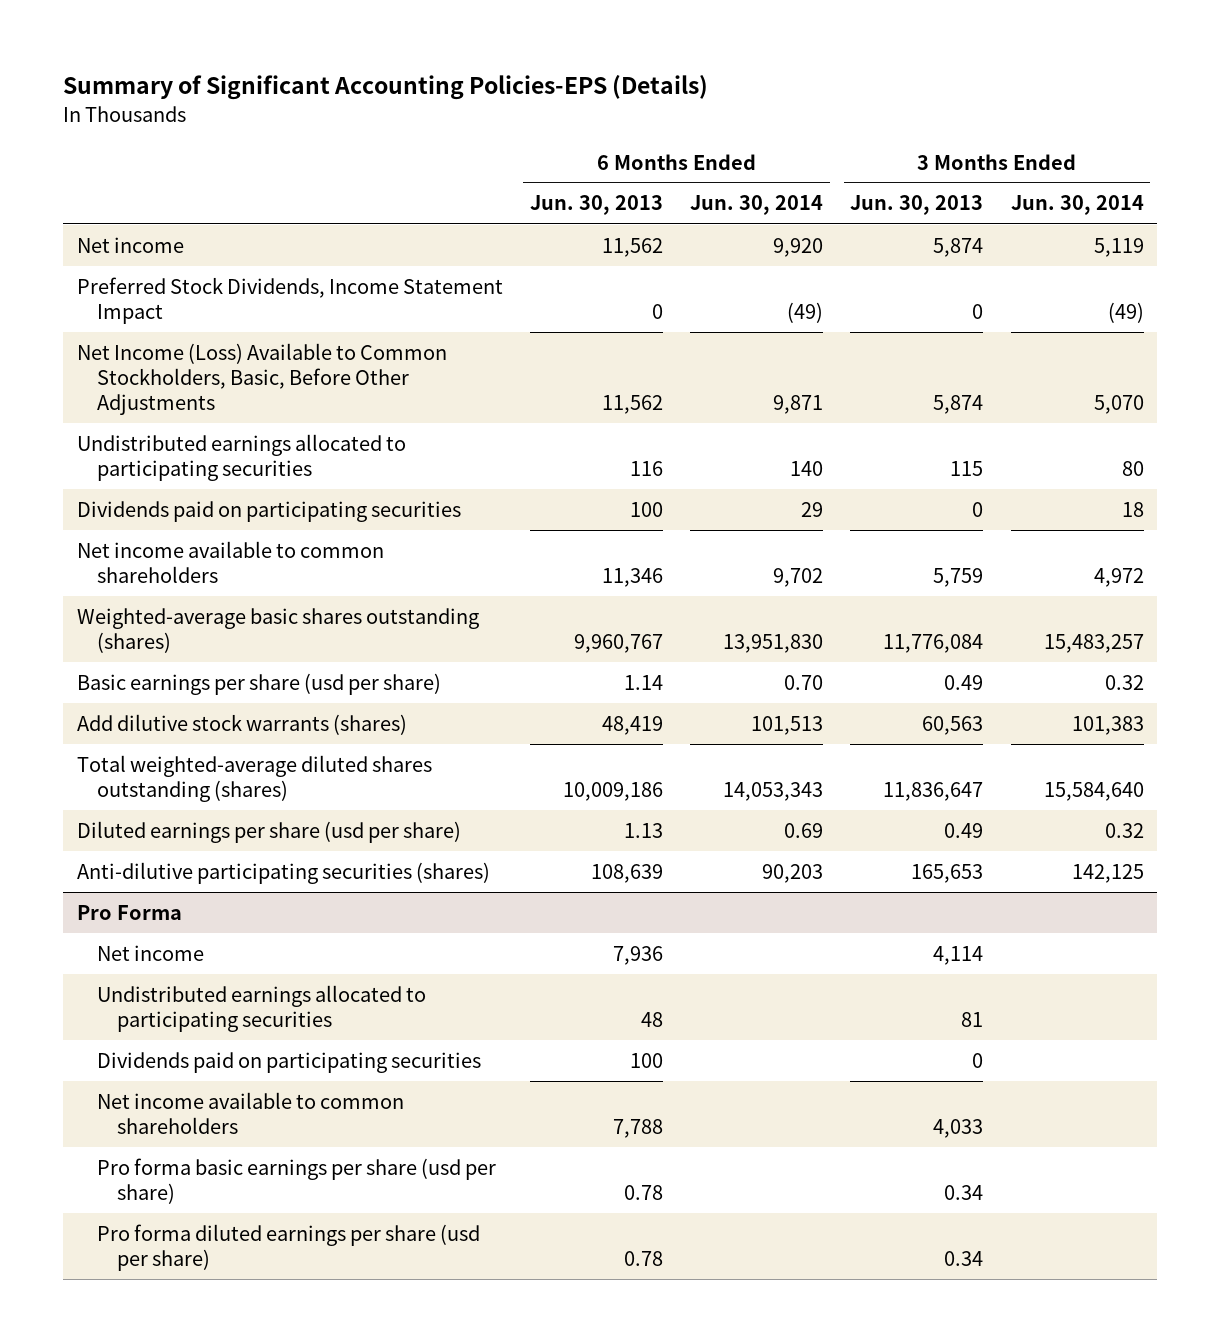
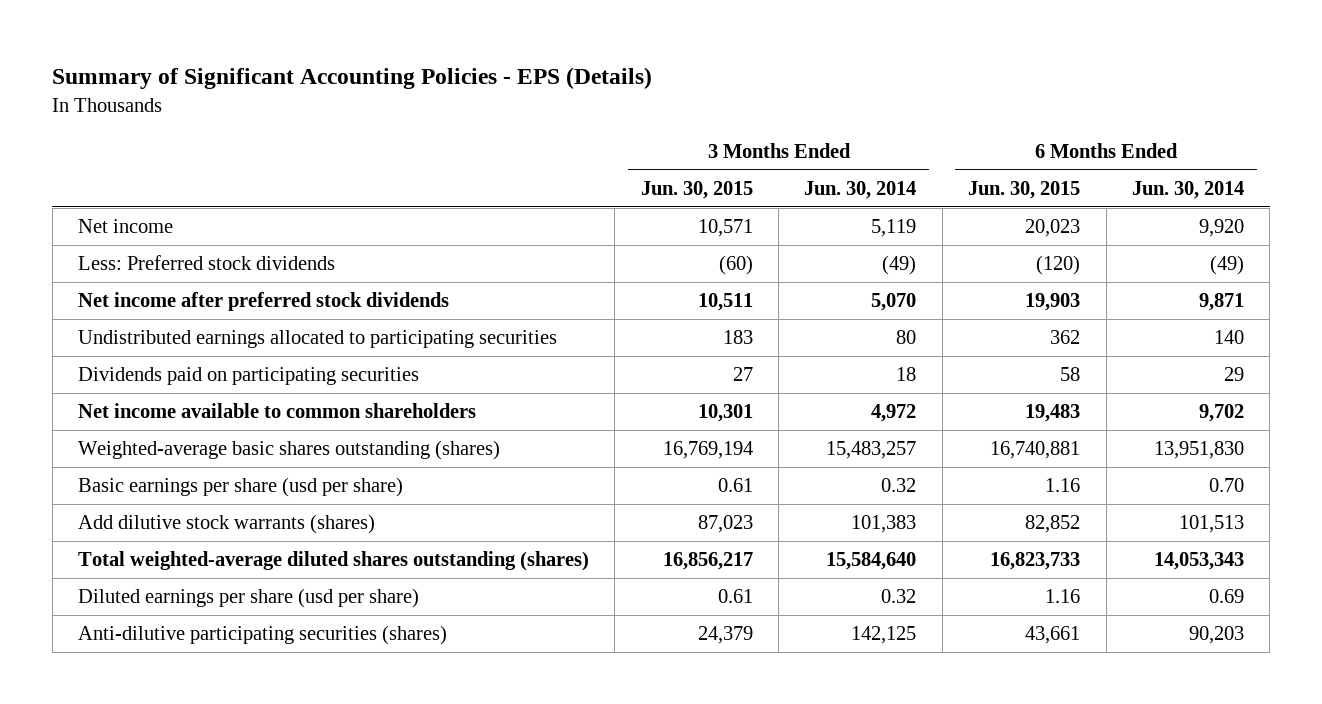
[63,75,709,101] Summary of Significant Accounting Policies-EPS (Details) -> [52,67,653,90] Summary of Significant Accounting Policies - EPS (Details)
[529,195,663,216] Jun. 30, 2013 -> none
[850,195,984,216] Jun. 30, 2013 -> none
none -> [640,180,753,199] Jun. 30, 2015
none -> [968,180,1081,199] Jun. 30, 2015
[76,276,503,324] Preferred Stock Dividends, Income Statement Impact -> [77,255,335,271] Less: Preferred stock dividends
[76,342,447,415] Net Income (Loss) Available to Common Stockholders, Basic, Before Other Adjustments -> [77,292,449,312] Net income after preferred stock dividends
[76,904,182,920] Pro Forma -> none
[97,944,205,961] Net income -> none
[97,984,427,1032] Undistributed earnings allocated to participating securities -> none
[97,1051,482,1073] Dividends paid on participating securities -> none
[97,1091,405,1134] Net income available to common shareholders -> none
[97,1157,497,1204] Pro forma basic earnings per share (usd per share) -> none
[97,1223,481,1271] Pro forma diluted earnings per share (usd per share) -> none

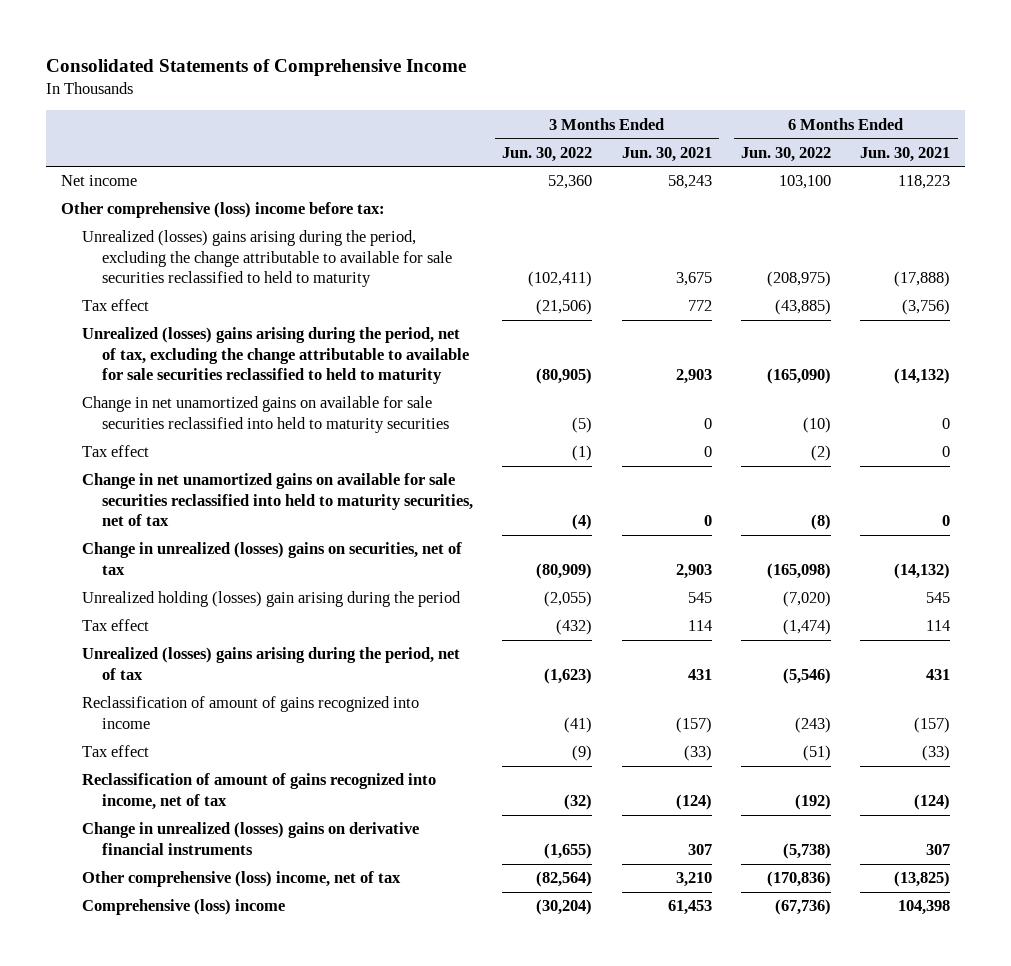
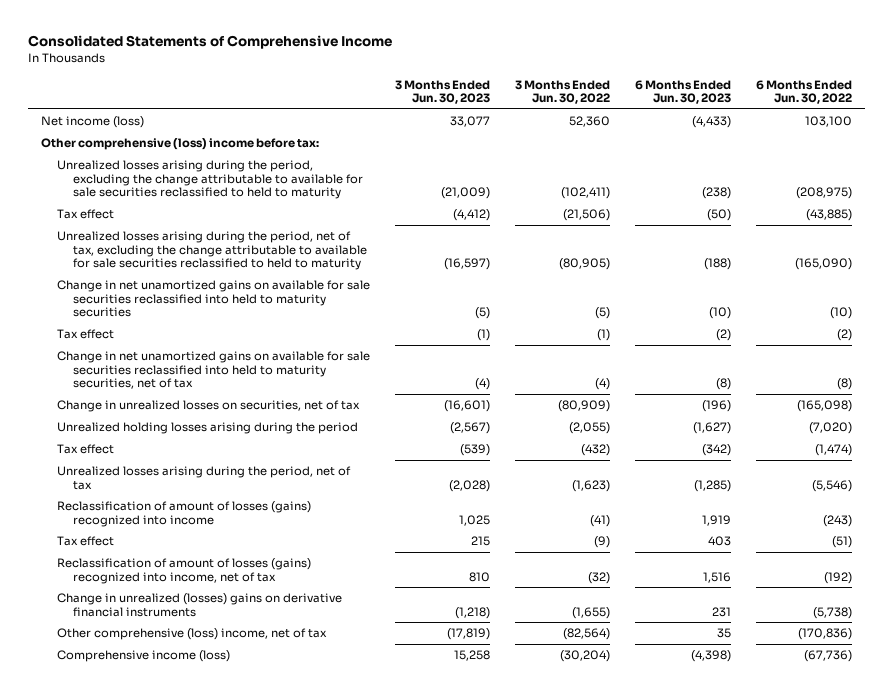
[621,146,712,162] Jun. 30, 2021 -> none
[860,146,951,162] Jun. 30, 2021 -> none
none -> [394,79,490,105] 3 Months Ended Jun. 30, 2023
none -> [634,79,731,105] 6 Months Ended Jun. 30, 2023
[61,175,138,187] Net income -> [40,116,144,129] Net income (loss)
[81,230,453,288] Unrealized (losses) gains arising during the period, excluding the change attributable to available for sale securities reclassified to held to maturity -> [56,160,363,200] Unrealized losses arising during the period, excluding the change attributable to available for sale securities reclassified to held to maturity
[81,327,470,385] Unrealized (losses) gains arising during the period, net of tax, excluding the change attributable to available for sale securities reclassified to held to maturity -> [56,231,367,271] Unrealized losses arising during the period, net of tax, excluding the change attributable to available for sale securities reclassified to held to maturity
[81,542,462,575] Change in unrealized (losses) gains on securities, net of tax -> [56,400,360,413] Change in unrealized losses on securities, net of tax
[81,591,461,608] Unrealized holding (losses) gain arising during the period -> [56,422,358,435] Unrealized holding losses arising during the period
[81,647,460,680] Unrealized (losses) gains arising during the period, net of tax -> [56,466,351,490] Unrealized losses arising during the period, net of tax
[81,696,419,729] Reclassification of amount of gains recognized into income -> [56,501,311,527] Reclassification of amount of losses (gains) recognized into income
[81,773,436,810] Reclassification of amount of gains recognized into income, net of tax -> [56,558,311,584] Reclassification of amount of losses (gains) recognized into income, net of tax
[81,899,285,916] Comprehensive (loss) income -> [56,650,230,663] Comprehensive income (loss)

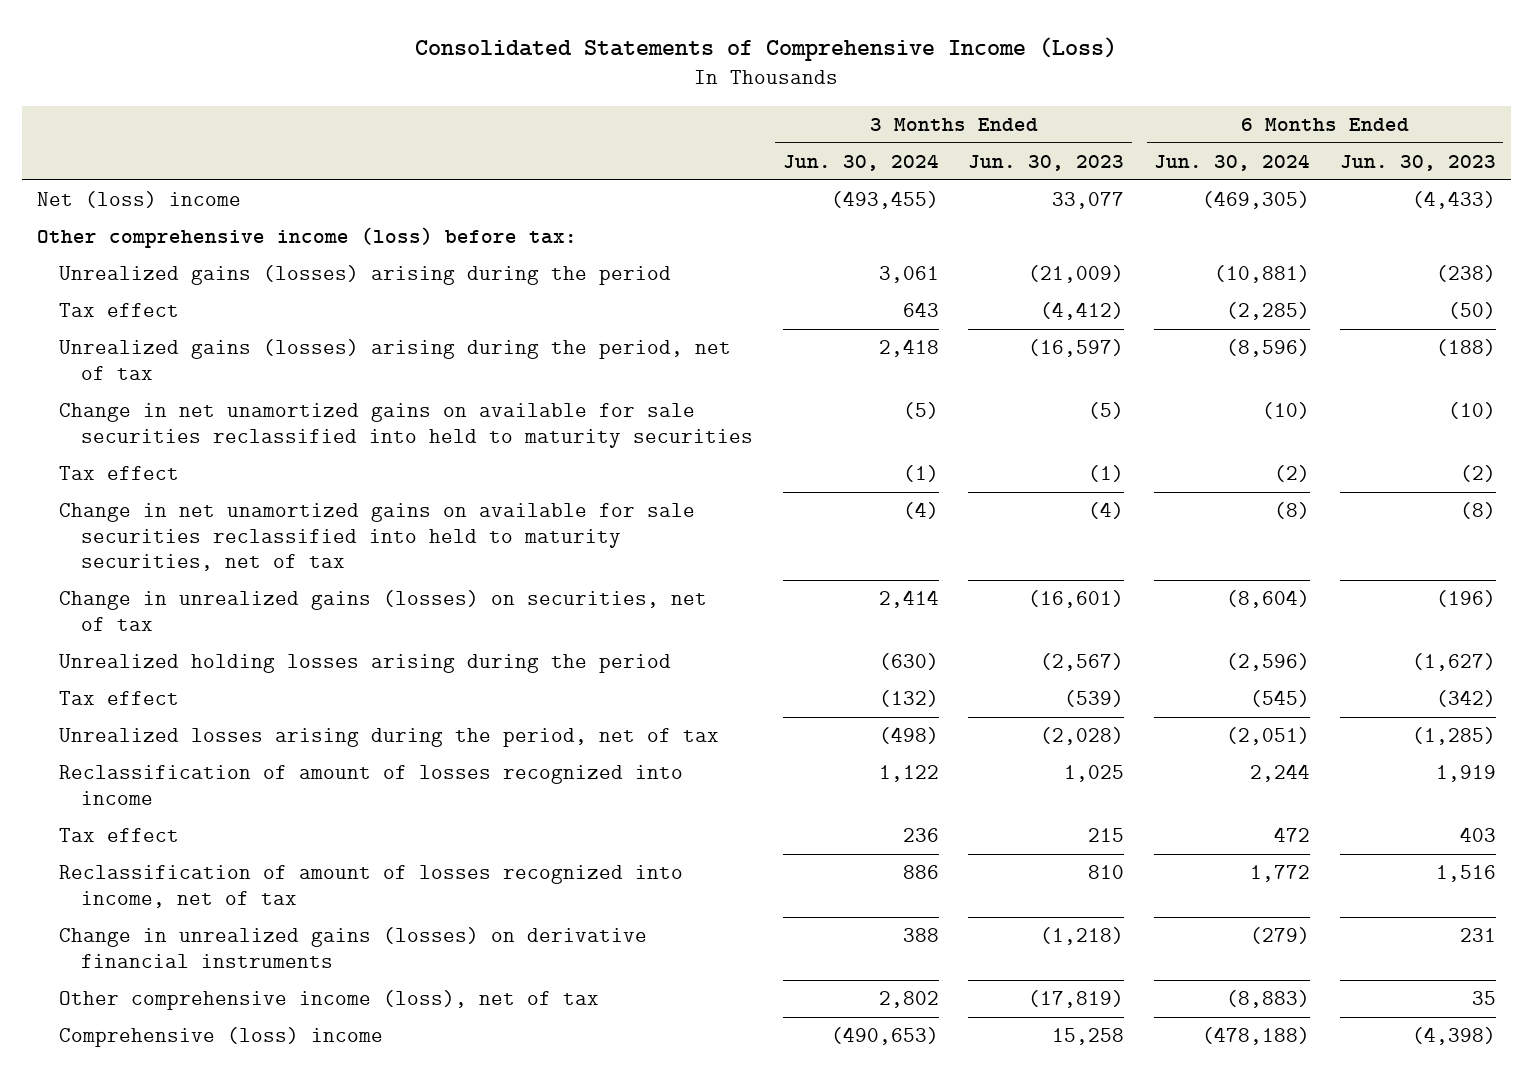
[28,35,393,50] Consolidated Statements of Comprehensive Income -> [415,37,1118,62] Consolidated Statements of Comprehensive Income (Loss)
[514,79,610,105] 3 Months Ended Jun. 30, 2022 -> none
[755,79,852,105] 6 Months Ended Jun. 30, 2022 -> none
none -> [782,153,939,171] Jun. 30, 2024
none -> [1154,153,1311,171] Jun. 30, 2024
[40,116,144,129] Net income (loss) -> [36,191,241,209] Net (loss) income
[40,138,319,151] Other comprehensive (loss) income before tax: -> [36,227,577,249] Other comprehensive income (loss) before tax:
[56,160,363,200] Unrealized losses arising during the period, excluding the change attributable to available for sale securities reclassified to held to maturity -> [58,265,671,286] Unrealized gains (losses) arising during the period
[56,231,367,271] Unrealized losses arising during the period, net of tax, excluding the change attributable to available for sale securities reclassified to held to maturity -> [58,339,731,380] Unrealized gains (losses) arising during the period, net of tax
[56,400,360,413] Change in unrealized losses on securities, net of tax -> [58,590,707,631] Change in unrealized gains (losses) on securities, net of tax
[56,501,311,527] Reclassification of amount of losses (gains) recognized into income -> [58,765,683,805] Reclassification of amount of losses recognized into income
[56,558,311,584] Reclassification of amount of losses (gains) recognized into income, net of tax -> [58,865,683,908] Reclassification of amount of losses recognized into income, net of tax
[56,593,342,617] Change in unrealized (losses) gains on derivative financial instruments -> [58,927,647,968] Change in unrealized gains (losses) on derivative financial instruments
[56,628,327,641] Other comprehensive (loss) income, net of tax -> [58,990,599,1011] Other comprehensive income (loss), net of tax
[56,650,230,663] Comprehensive income (loss) -> [58,1027,383,1048] Comprehensive (loss) income

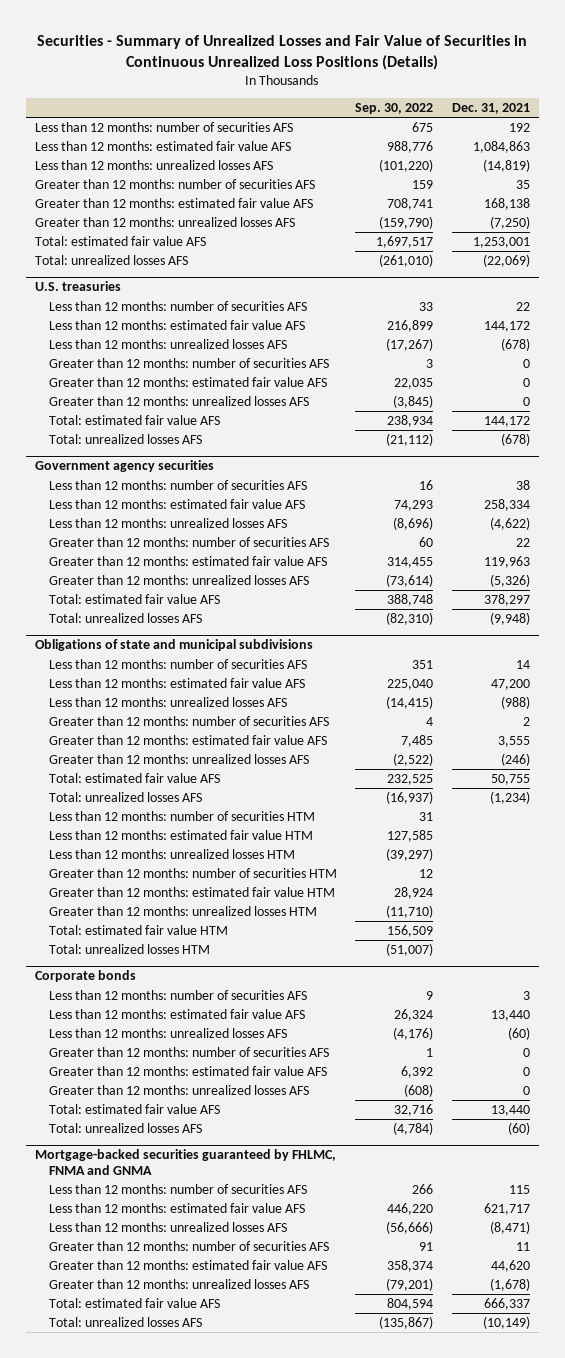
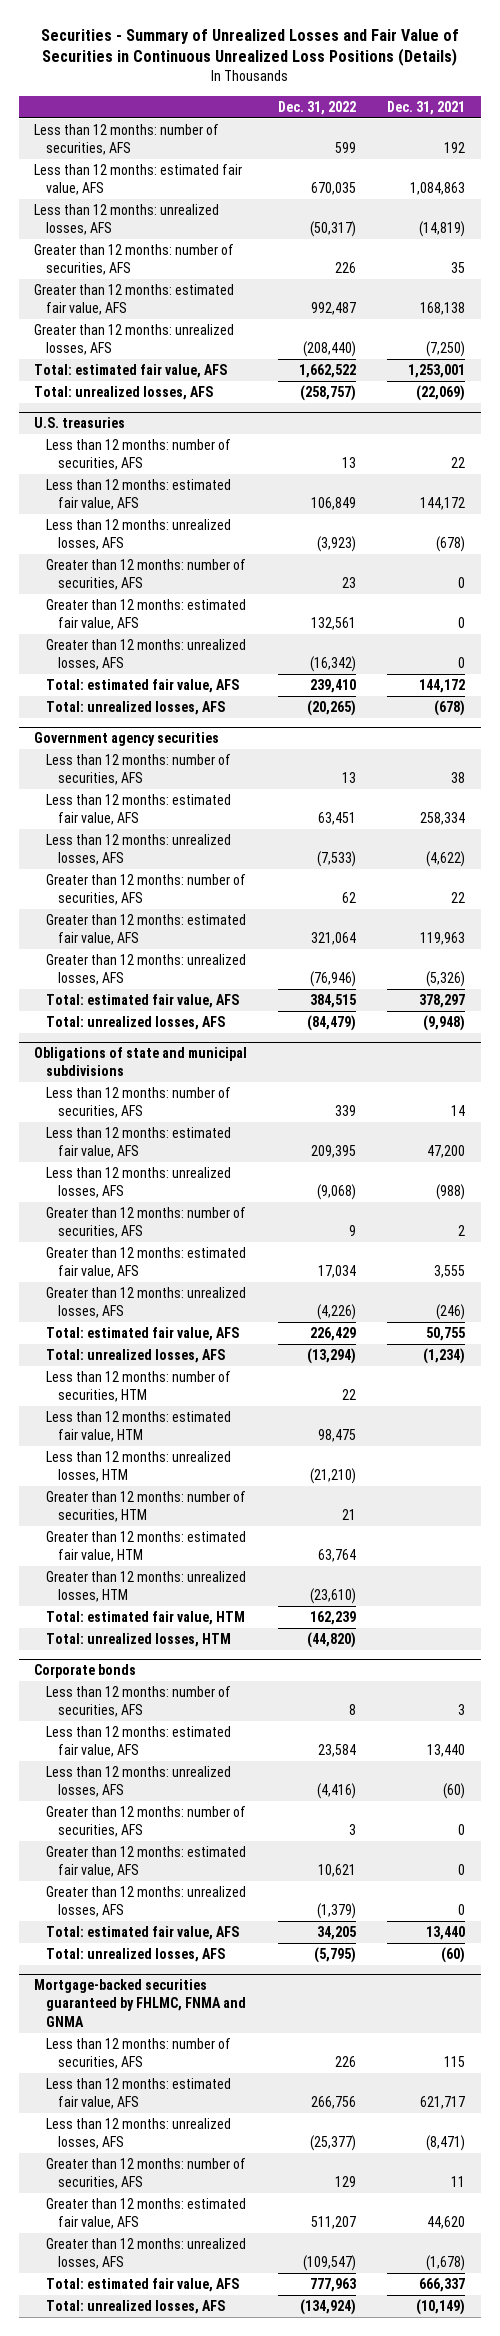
[355,103,434,115] Sep. 30, 2022 -> none
none -> [278,100,357,115] Dec. 31, 2022
[34,121,293,132] Less than 12 months: number of securities AFS -> [34,124,220,156] Less than 12 months: number of securities, AFS
[34,140,291,151] Less than 12 months: estimated fair value AFS -> [34,164,243,196] Less than 12 months: estimated fair value, AFS
[34,159,273,170] Less than 12 months: unrealized losses AFS -> [34,204,220,236] Less than 12 months: unrealized losses, AFS
[34,178,315,189] Greater than 12 months: number of securities AFS -> [34,244,235,276] Greater than 12 months: number of securities, AFS
[34,197,313,208] Greater than 12 months: estimated fair value AFS -> [34,284,235,316] Greater than 12 months: estimated fair value, AFS
[34,216,295,227] Greater than 12 months: unrealized losses AFS -> [34,324,235,356] Greater than 12 months: unrealized losses, AFS
[34,235,206,246] Total: estimated fair value AFS -> [34,364,228,379] Total: estimated fair value, AFS
[34,254,188,265] Total: unrealized losses AFS -> [34,386,214,401] Total: unrealized losses, AFS
[48,300,307,311] Less than 12 months: number of securities AFS -> [45,439,231,471] Less than 12 months: number of securities, AFS
[48,319,305,330] Less than 12 months: estimated fair value AFS -> [45,479,231,511] Less than 12 months: estimated fair value, AFS
[48,338,287,349] Less than 12 months: unrealized losses AFS -> [45,519,231,551] Less than 12 months: unrealized losses, AFS
[48,357,329,368] Greater than 12 months: number of securities AFS -> [45,559,246,591] Greater than 12 months: number of securities, AFS
[48,376,327,387] Greater than 12 months: estimated fair value AFS -> [45,599,246,631] Greater than 12 months: estimated fair value, AFS
[48,395,309,406] Greater than 12 months: unrealized losses AFS -> [45,639,246,671] Greater than 12 months: unrealized losses, AFS
[48,414,220,425] Total: estimated fair value AFS -> [45,679,239,694] Total: estimated fair value, AFS
[48,433,202,444] Total: unrealized losses AFS -> [45,701,225,716] Total: unrealized losses, AFS
[48,479,307,490] Less than 12 months: number of securities AFS -> [45,754,231,786] Less than 12 months: number of securities, AFS
[48,498,305,509] Less than 12 months: estimated fair value AFS -> [45,794,231,826] Less than 12 months: estimated fair value, AFS
[48,517,287,528] Less than 12 months: unrealized losses AFS -> [45,834,231,866] Less than 12 months: unrealized losses, AFS
[48,536,329,547] Greater than 12 months: number of securities AFS -> [45,874,246,906] Greater than 12 months: number of securities, AFS
[48,555,327,566] Greater than 12 months: estimated fair value AFS -> [45,914,246,946] Greater than 12 months: estimated fair value, AFS
[48,574,309,585] Greater than 12 months: unrealized losses AFS -> [45,954,246,986] Greater than 12 months: unrealized losses, AFS
[48,593,220,604] Total: estimated fair value AFS -> [45,994,239,1009] Total: estimated fair value, AFS
[48,612,202,623] Total: unrealized losses AFS -> [45,1016,225,1031] Total: unrealized losses, AFS
[48,658,307,669] Less than 12 months: number of securities AFS -> [45,1087,231,1119] Less than 12 months: number of securities, AFS
[48,677,305,688] Less than 12 months: estimated fair value AFS -> [45,1127,231,1159] Less than 12 months: estimated fair value, AFS
[48,696,287,707] Less than 12 months: unrealized losses AFS -> [45,1167,231,1199] Less than 12 months: unrealized losses, AFS
[48,715,329,726] Greater than 12 months: number of securities AFS -> [45,1207,246,1239] Greater than 12 months: number of securities, AFS
[48,734,327,745] Greater than 12 months: estimated fair value AFS -> [45,1247,246,1279] Greater than 12 months: estimated fair value, AFS
[48,753,309,764] Greater than 12 months: unrealized losses AFS -> [45,1287,246,1319] Greater than 12 months: unrealized losses, AFS
[48,772,220,783] Total: estimated fair value AFS -> [45,1327,239,1342] Total: estimated fair value, AFS
[48,791,202,802] Total: unrealized losses AFS -> [45,1349,225,1364] Total: unrealized losses, AFS
[48,810,315,821] Less than 12 months: number of securities HTM -> [45,1371,231,1403] Less than 12 months: number of securities, HTM
[48,829,313,840] Less than 12 months: estimated fair value HTM -> [45,1411,231,1443] Less than 12 months: estimated fair value, HTM
[48,848,295,859] Less than 12 months: unrealized losses HTM -> [45,1451,231,1483] Less than 12 months: unrealized losses, HTM
[48,867,337,878] Greater than 12 months: number of securities HTM -> [45,1491,246,1523] Greater than 12 months: number of securities, HTM
[48,886,335,897] Greater than 12 months: estimated fair value HTM -> [45,1531,246,1563] Greater than 12 months: estimated fair value, HTM
[48,905,317,916] Greater than 12 months: unrealized losses HTM -> [45,1571,246,1603] Greater than 12 months: unrealized losses, HTM
[48,924,228,935] Total: estimated fair value HTM -> [45,1611,245,1626] Total: estimated fair value, HTM
[48,943,210,954] Total: unrealized losses HTM -> [45,1633,231,1648] Total: unrealized losses, HTM
[48,989,307,1000] Less than 12 months: number of securities AFS -> [45,1686,231,1718] Less than 12 months: number of securities, AFS
[48,1008,305,1019] Less than 12 months: estimated fair value AFS -> [45,1726,231,1758] Less than 12 months: estimated fair value, AFS
[48,1027,287,1038] Less than 12 months: unrealized losses AFS -> [45,1766,231,1798] Less than 12 months: unrealized losses, AFS
[48,1046,329,1057] Greater than 12 months: number of securities AFS -> [45,1806,246,1838] Greater than 12 months: number of securities, AFS
[48,1065,327,1076] Greater than 12 months: estimated fair value AFS -> [45,1846,246,1878] Greater than 12 months: estimated fair value, AFS
[48,1084,309,1095] Greater than 12 months: unrealized losses AFS -> [45,1886,246,1918] Greater than 12 months: unrealized losses, AFS
[48,1103,220,1114] Total: estimated fair value AFS -> [45,1926,239,1941] Total: estimated fair value, AFS
[48,1122,202,1133] Total: unrealized losses AFS -> [45,1948,225,1963] Total: unrealized losses, AFS
[48,1183,307,1194] Less than 12 months: number of securities AFS -> [45,2038,231,2070] Less than 12 months: number of securities, AFS
[48,1202,305,1213] Less than 12 months: estimated fair value AFS -> [45,2078,231,2110] Less than 12 months: estimated fair value, AFS
[48,1221,287,1232] Less than 12 months: unrealized losses AFS -> [45,2118,231,2150] Less than 12 months: unrealized losses, AFS
[48,1240,329,1251] Greater than 12 months: number of securities AFS -> [45,2158,246,2190] Greater than 12 months: number of securities, AFS
[48,1259,327,1270] Greater than 12 months: estimated fair value AFS -> [45,2198,246,2230] Greater than 12 months: estimated fair value, AFS
[48,1278,309,1289] Greater than 12 months: unrealized losses AFS -> [45,2238,246,2270] Greater than 12 months: unrealized losses, AFS
[48,1297,220,1308] Total: estimated fair value AFS -> [45,2278,239,2293] Total: estimated fair value, AFS
[48,1316,202,1327] Total: unrealized losses AFS -> [45,2300,225,2315] Total: unrealized losses, AFS

